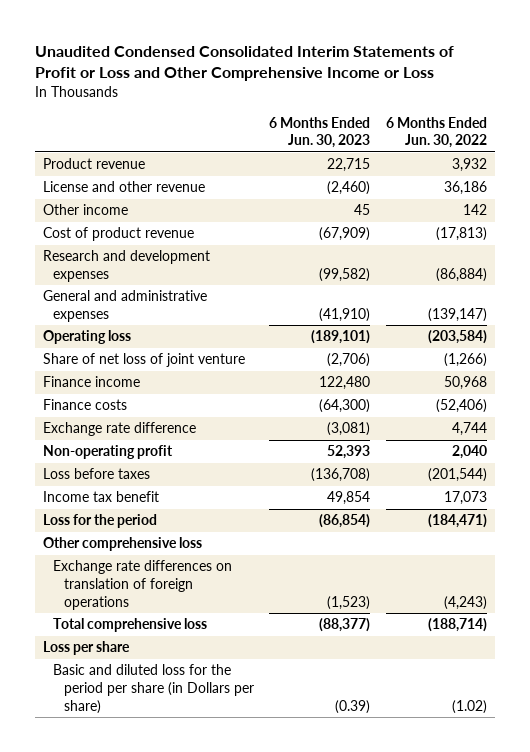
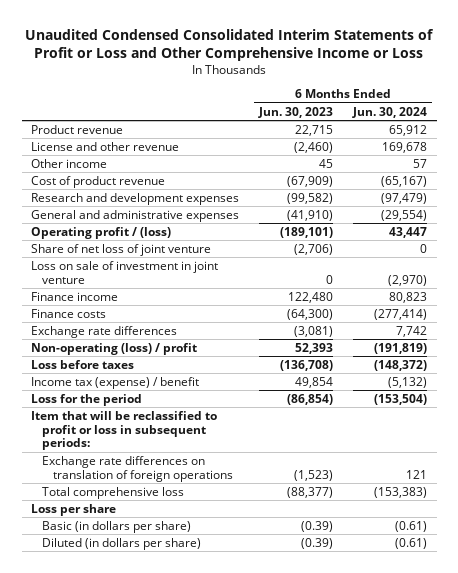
[385,116,487,149] 6 Months Ended Jun. 30, 2022 -> none
none -> [351,106,427,118] Jun. 30, 2024
[42,330,131,345] Operating loss -> [31,226,172,239] Operating profit / (loss)
none -> [31,260,219,284] Loss on sale of investment in joint venture
[42,422,196,437] Exchange rate difference -> [31,325,178,338] Exchange rate differences
[42,445,173,460] Non-operating profit -> [31,342,198,355] Non-operating (loss) / profit
[42,491,159,503] Income tax benefit -> [31,376,200,389] Income tax (expense) / benefit
[42,537,202,552] Other comprehensive loss -> none
none -> [31,410,218,451] Item that will be reclassified to profit or loss in subsequent periods:
[53,664,254,714] Basic and diluted loss for the period per share (in Dollars per share) -> none
none -> [42,520,192,533] Basic (in dollars per share)
none -> [42,537,202,550] Diluted (in dollars per share)

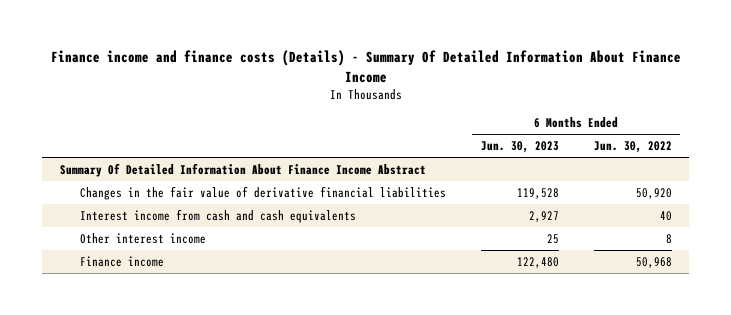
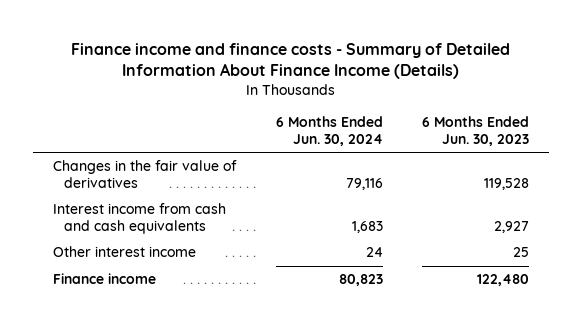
[50,49,681,83] Finance income and finance costs (Details) - Summary Of Detailed Information About Finance Income -> [71,42,511,80] Finance income and finance costs - Summary of Detailed Information About Finance Income (Details)
[593,141,672,154] Jun. 30, 2022 -> none
none -> [275,116,383,146] 6 Months Ended Jun. 30, 2024
[59,162,426,177] Summary Of Detailed Information About Finance Income Abstract -> none
[79,185,446,200] Changes in the fair value of derivative financial liabilities -> [53,160,238,188] Changes in the fair value of derivatives

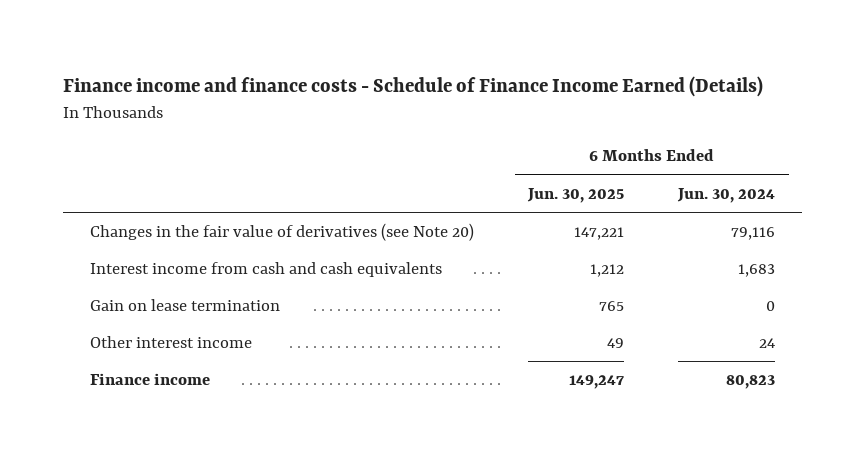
[71,42,511,80] Finance income and finance costs - Summary of Detailed Information About Finance Income (Details) -> [62,76,763,98] Finance income and finance costs - Schedule of Finance Income Earned (Details)
[422,116,530,146] 6 Months Ended Jun. 30, 2023 -> none
none -> [527,187,625,203] Jun. 30, 2025
[53,160,238,188] Changes in the fair value of derivatives -> [89,223,474,242] Changes in the fair value of derivatives (see Note 20)
none -> [89,299,280,312] Gain on lease termination

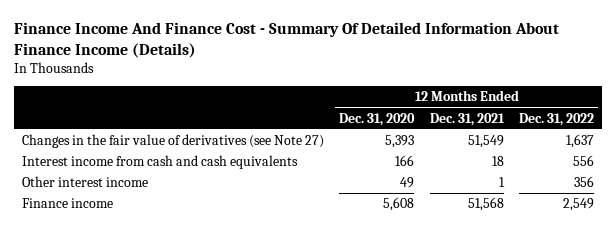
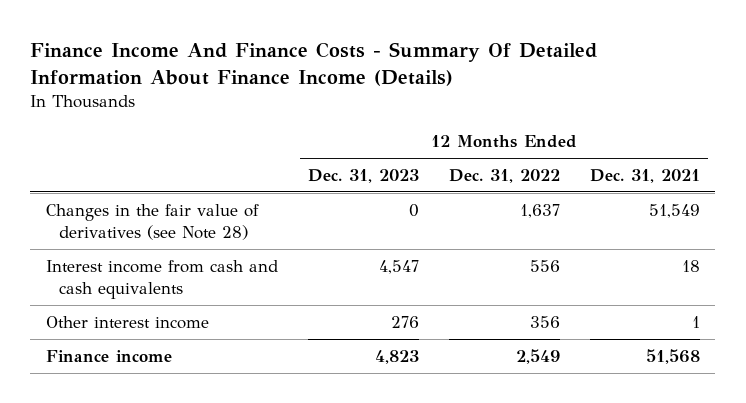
[13,22,559,59] Finance Income And Finance Cost - Summary Of Detailed Information About Finance Income (Details) -> [30,42,598,86] Finance Income And Finance Costs - Summary Of Detailed Information About Finance Income (Details)
[339,112,416,126] Dec. 31, 2020 -> none
none -> [307,168,419,183] Dec. 31, 2023
[21,134,324,149] Changes in the fair value of derivatives (see Note 27) -> [45,203,259,240] Changes in the fair value of derivatives (see Note 28)

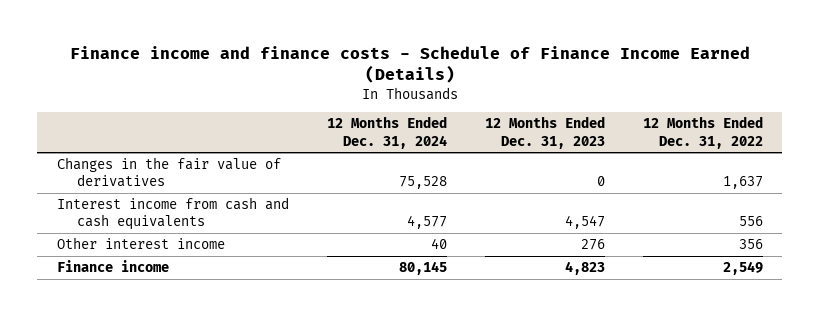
[30,42,598,86] Finance Income And Finance Costs - Summary Of Detailed Information About Finance Income (Details) -> [69,45,750,84] Finance income and finance costs - Schedule of Finance Income Earned (Details)
[590,168,701,183] Dec. 31, 2021 -> none
none -> [326,116,447,149] 12 Months Ended Dec. 31, 2024
[45,203,259,240] Changes in the fair value of derivatives (see Note 28) -> [56,157,281,188] Changes in the fair value of derivatives

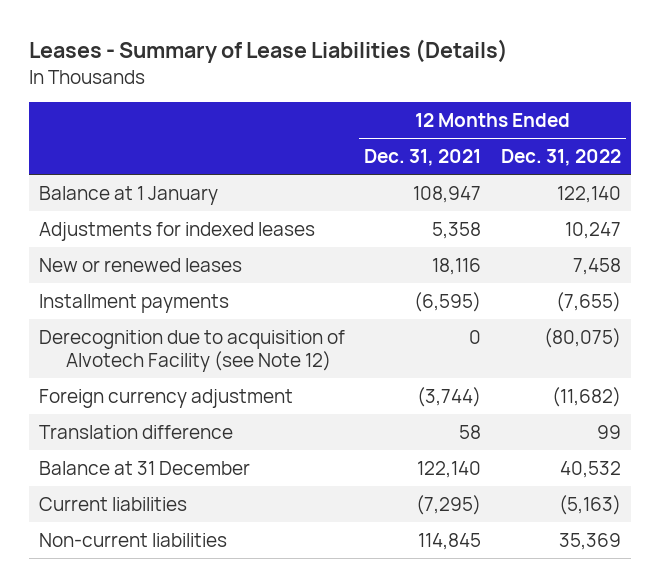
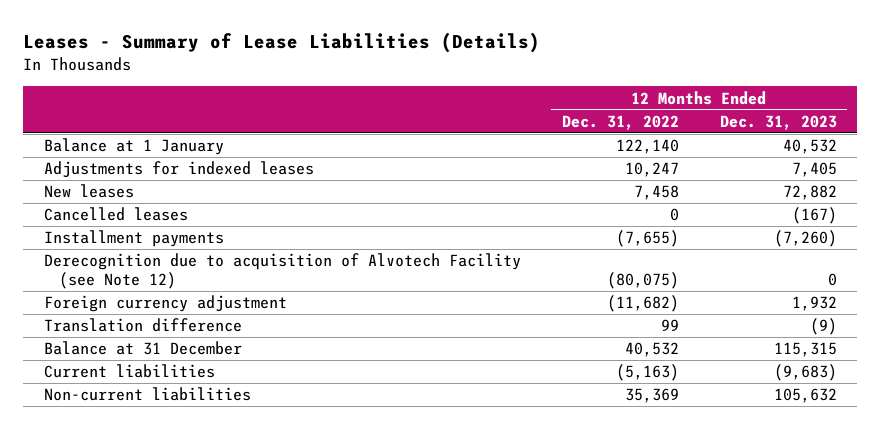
[364,149,482,167] Dec. 31, 2021 -> none
none -> [719,114,837,130] Dec. 31, 2023
[38,257,242,272] New or renewed leases -> [43,184,134,199] New leases
none -> [43,207,188,222] Cancelled leases

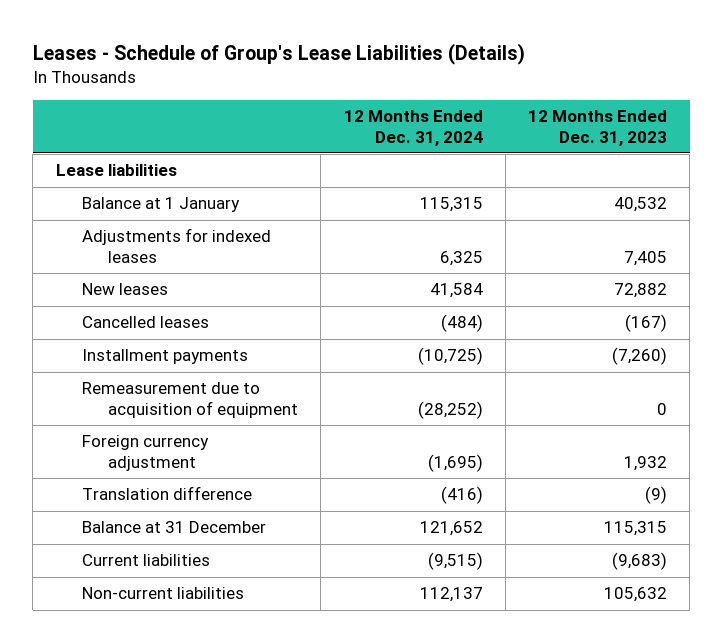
[23,32,541,54] Leases - Summary of Lease Liabilities (Details) -> [32,42,525,65] Leases - Schedule of Group's Lease Liabilities (Details)
[561,114,679,130] Dec. 31, 2022 -> none
none -> [343,110,483,146] 12 Months Ended Dec. 31, 2024
none -> [55,164,177,177] Lease liabilities
[43,253,521,290] Derecognition due to acquisition of Alvotech Facility (see Note 12) -> [81,382,299,418] Remeasurement due to acquisition of equipment

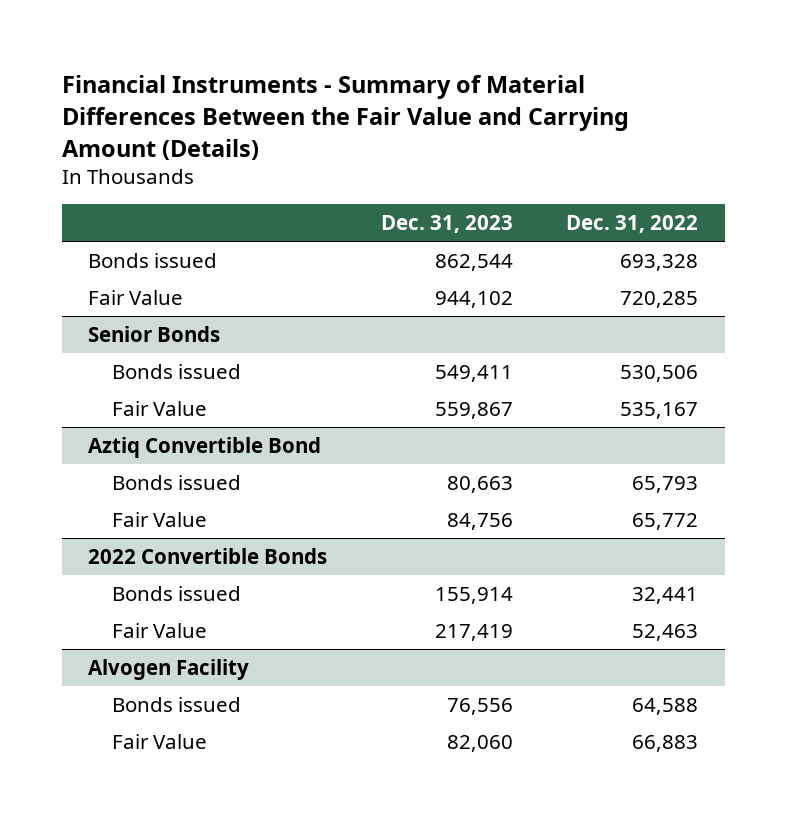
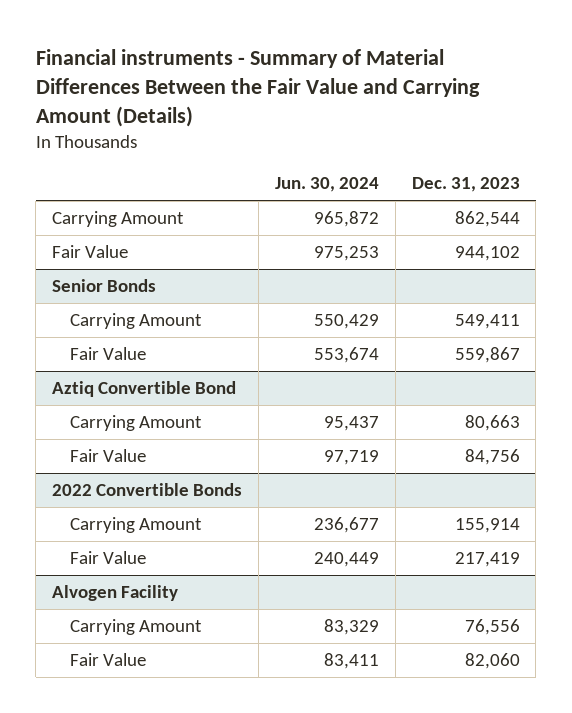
[61,75,629,160] Financial Instruments - Summary of Material Differences Between the Fair Value and Carrying Amount (Details) -> [35,48,480,127] Financial instruments - Summary of Material Differences Between the Fair Value and Carrying Amount (Details)
[565,215,698,234] Dec. 31, 2022 -> none
none -> [274,177,379,193] Jun. 30, 2024
[88,252,218,268] Bonds issued -> [52,210,185,227] Carrying Amount
[111,363,241,379] Bonds issued -> [70,312,203,329] Carrying Amount
[111,474,241,490] Bonds issued -> [70,414,203,431] Carrying Amount
[111,585,241,601] Bonds issued -> [70,516,203,533] Carrying Amount
[111,696,241,712] Bonds issued -> [70,618,203,635] Carrying Amount

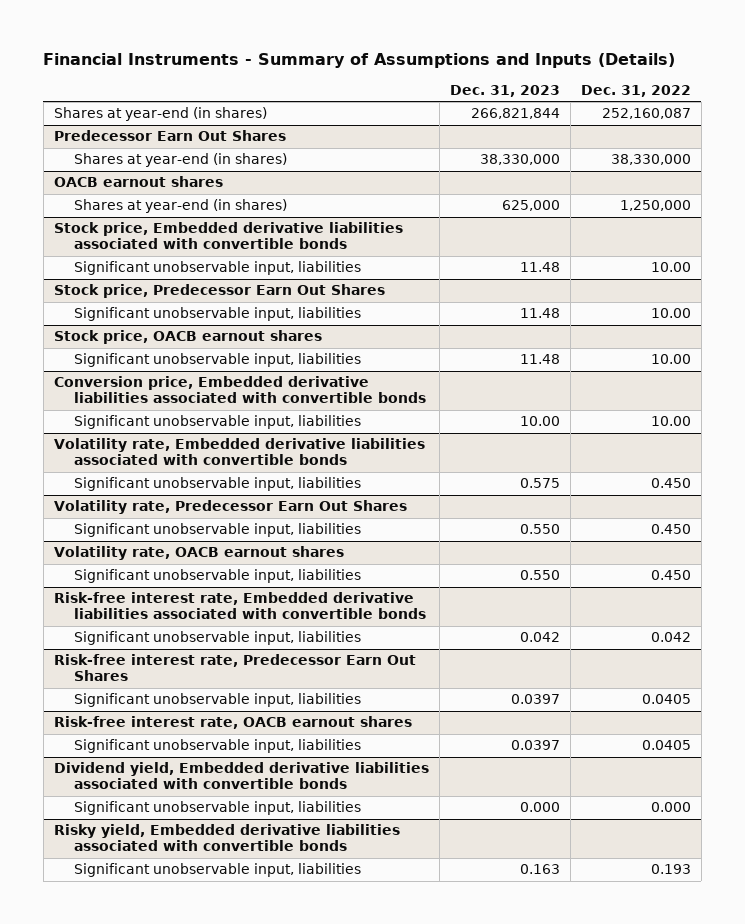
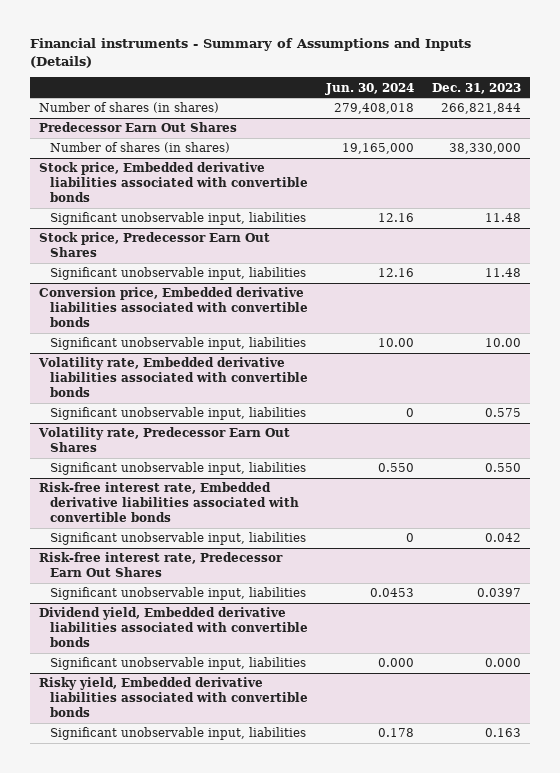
[43,52,676,68] Financial Instruments - Summary of Assumptions and Inputs (Details) -> [30,37,472,68] Financial instruments - Summary of Assumptions and Inputs (Details)
[580,84,691,97] Dec. 31, 2022 -> none
none -> [324,82,414,95] Jun. 30, 2024
[53,107,267,122] Shares at year-end (in shares) -> [39,102,220,114] Number of shares (in shares)
[53,176,223,188] OACB earnout shares -> none
[73,199,287,214] Shares at year-end (in shares) -> none
[73,153,287,168] Shares at year-end (in shares) -> [49,142,230,154] Number of shares (in shares)
[53,330,322,345] Stock price, OACB earnout shares -> none
[73,353,361,368] Significant unobservable input, liabilities -> none
[53,546,344,561] Volatility rate, OACB earnout shares -> none
[73,569,361,584] Significant unobservable input, liabilities -> none
[53,716,412,730] Risk-free interest rate, OACB earnout shares -> none
[73,739,361,754] Significant unobservable input, liabilities -> none

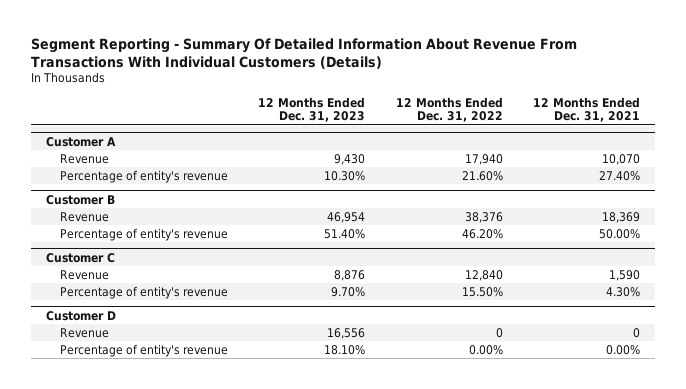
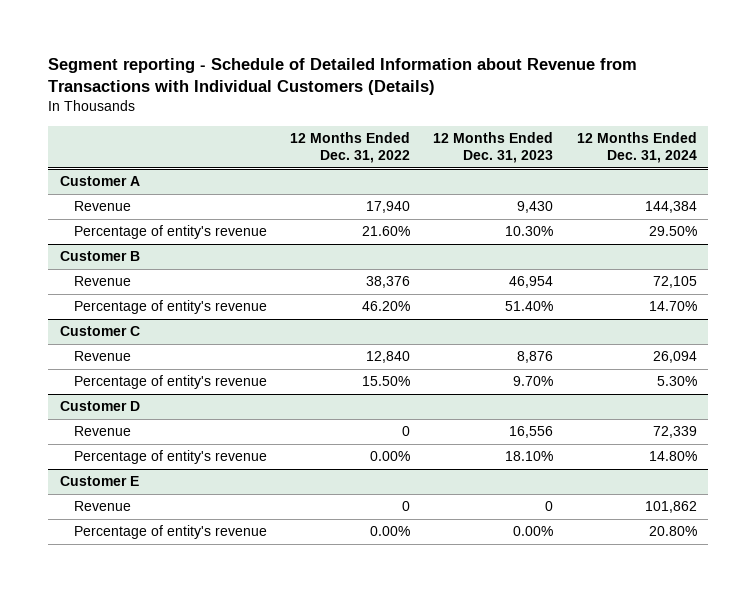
[30,37,577,69] Segment Reporting - Summary Of Detailed Information About Revenue From Transactions With Individual Customers (Details) -> [48,58,638,96] Segment reporting - Schedule of Detailed Information about Revenue from Transactions with Individual Customers (Details)
[532,96,640,123] 12 Months Ended Dec. 31, 2021 -> none
none -> [576,131,697,164] 12 Months Ended Dec. 31, 2024
none -> [59,476,139,487] Customer E
none -> [74,501,132,512] Revenue
none -> [74,525,268,540] Percentage of entity's revenue

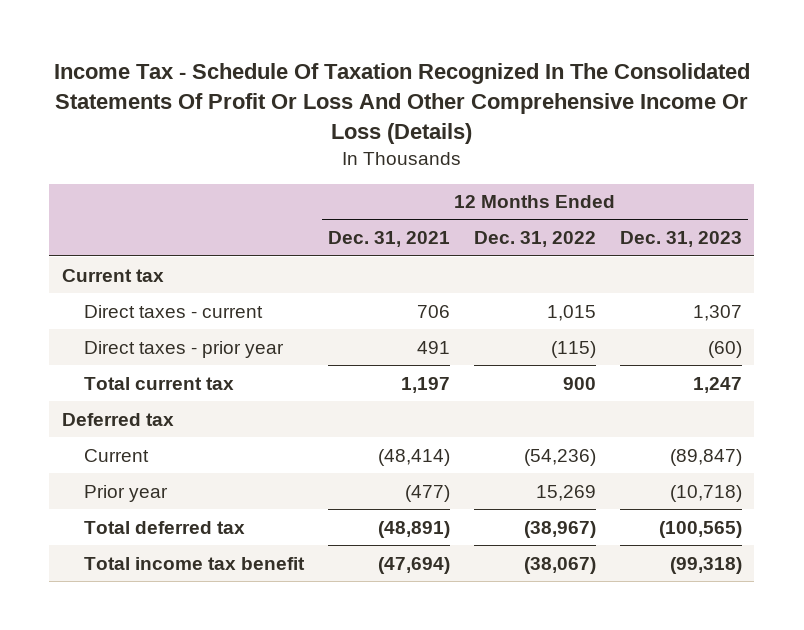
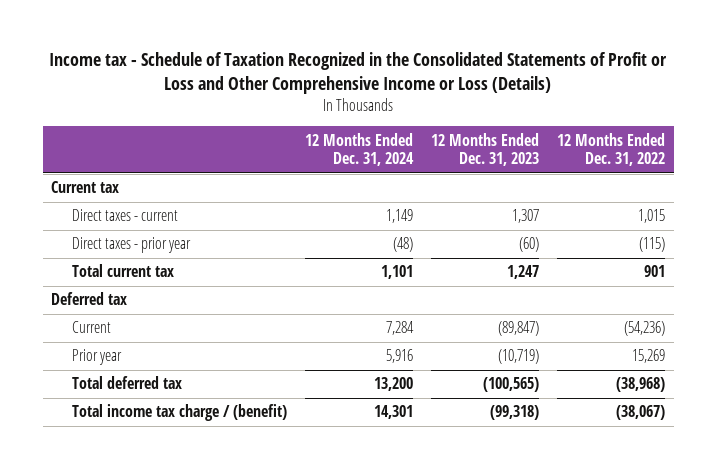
[53,63,750,144] Income Tax - Schedule Of Taxation Recognized In The Consolidated Statements Of Profit Or Loss And Other Comprehensive Income Or Loss (Details) -> [49,52,668,95] Income tax - Schedule of Taxation Recognized in the Consolidated Statements of Profit or Loss and Other Comprehensive Income or Loss (Details)
[327,231,450,248] Dec. 31, 2021 -> none
none -> [305,132,415,167] 12 Months Ended Dec. 31, 2024
[562,376,596,390] 900 -> [643,265,665,278] 901
[670,484,743,502] (10,718) -> [497,349,539,365] (10,719)
[523,520,596,538] (38,967) -> [615,377,665,393] (38,968)
[83,556,305,570] Total income tax benefit -> [72,404,288,422] Total income tax charge / (benefit)

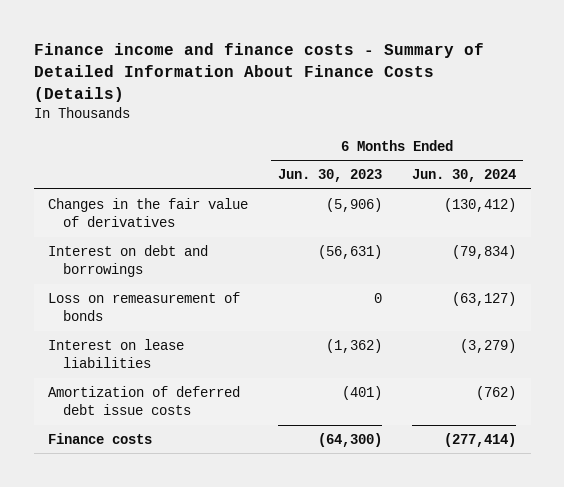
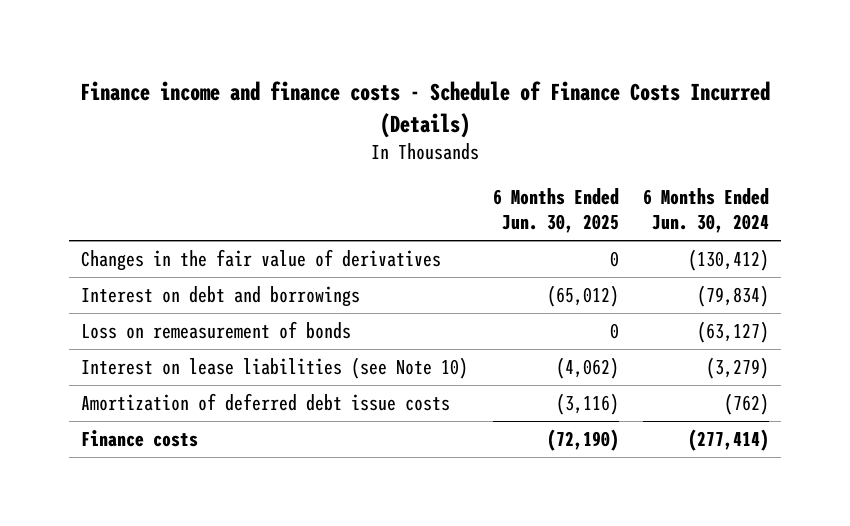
[33,43,484,102] Finance income and finance costs - Summary of Detailed Information About Finance Costs (Details) -> [80,81,771,138] Finance income and finance costs - Schedule of Finance Costs Incurred (Details)
[278,169,383,183] Jun. 30, 2023 -> none
none -> [492,188,619,234] 6 Months Ended Jun. 30, 2025
[48,338,185,368] Interest on lease liabilities -> [81,357,469,380] Interest on lease liabilities (see Note 10)

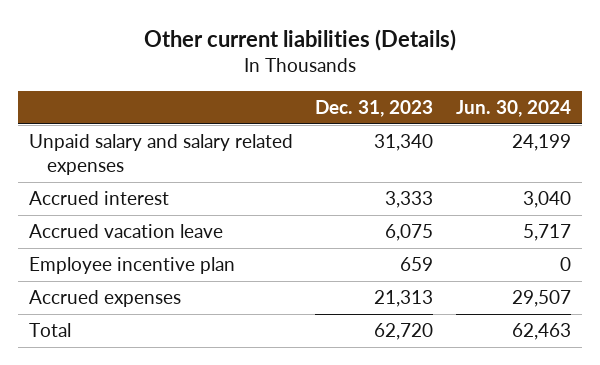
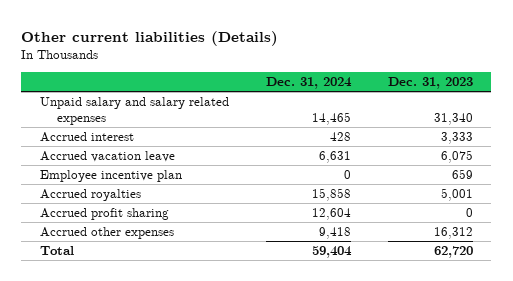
[455,99,571,117] Jun. 30, 2024 -> none
none -> [265,77,352,90] Dec. 31, 2024
none -> [39,189,141,202] Accrued royalties
none -> [39,208,169,221] Accrued profit sharing
[29,290,182,308] Accrued expenses -> [39,227,174,240] Accrued other expenses
[374,290,434,308] 21,313 -> [433,227,473,240] 16,312

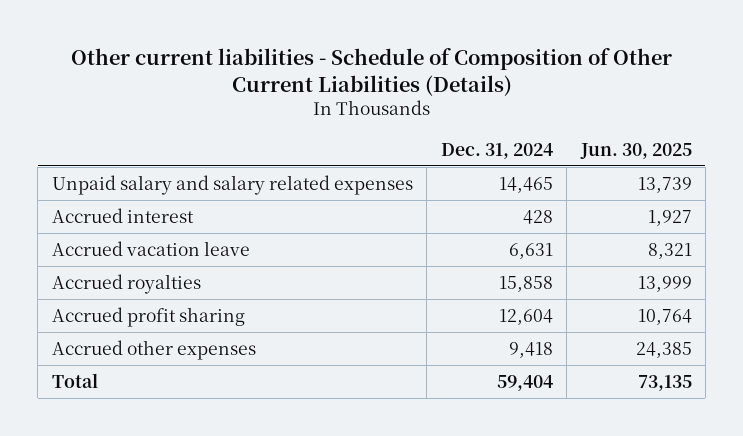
[21,30,279,46] Other current liabilities (Details) -> [70,47,672,96] Other current liabilities - Schedule of Composition of Other Current Liabilities (Details)
[387,77,473,90] Dec. 31, 2023 -> none
none -> [579,142,692,159] Jun. 30, 2025
[39,170,182,183] Employee incentive plan -> none

